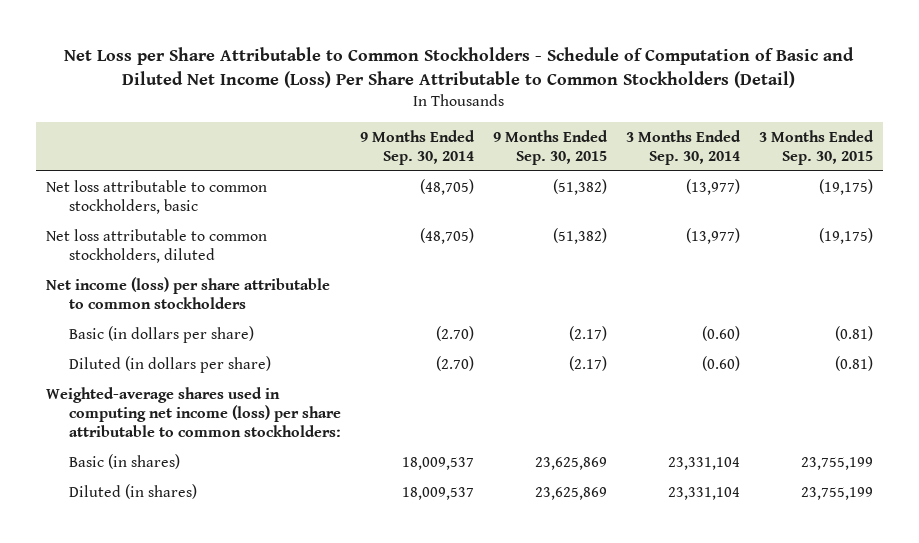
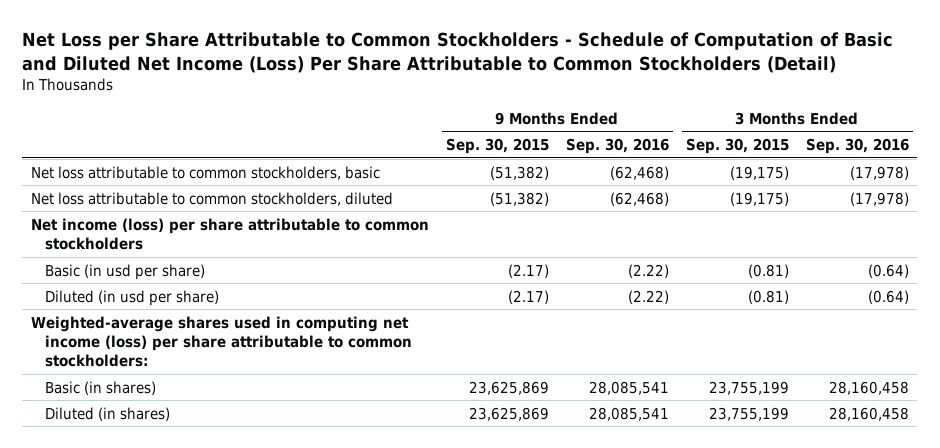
[359,130,475,165] 9 Months Ended Sep. 30, 2014 -> none
[626,130,742,165] 3 Months Ended Sep. 30, 2014 -> none
none -> [565,138,669,155] Sep. 30, 2016
none -> [805,138,909,155] Sep. 30, 2016
[68,325,254,343] Basic (in dollars per share) -> [45,263,206,280] Basic (in usd per share)
[68,355,271,373] Diluted (in dollars per share) -> [45,289,220,306] Diluted (in usd per share)

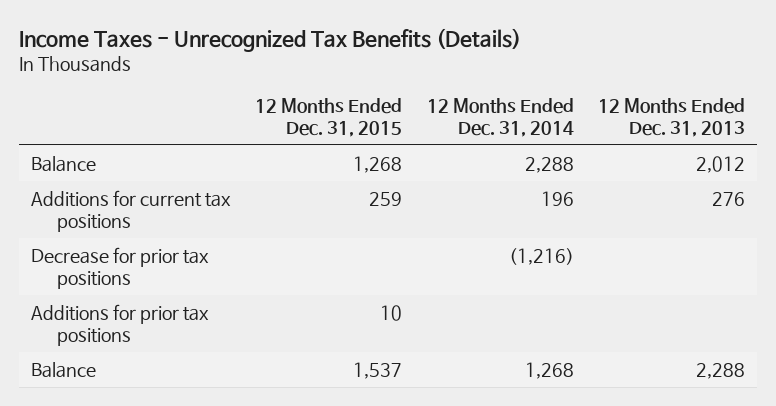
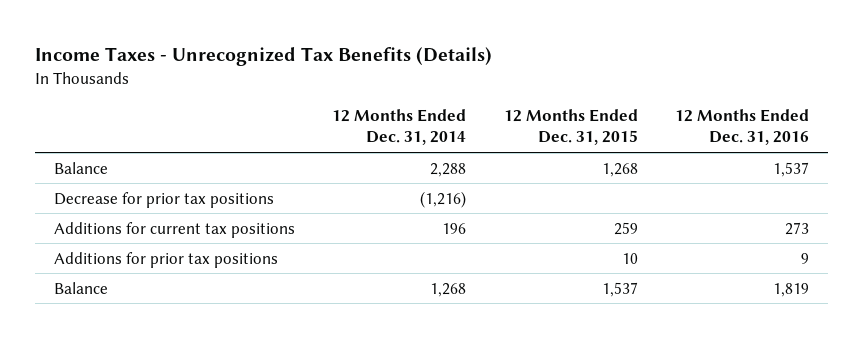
[598,97,746,137] 12 Months Ended Dec. 31, 2013 -> none
none -> [675,109,810,146] 12 Months Ended Dec. 31, 2016
[30,189,231,232] Additions for current tax positions -> [53,221,295,238] Additions for current tax positions

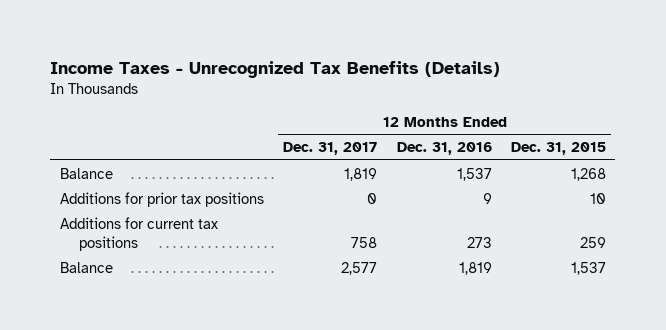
[332,109,467,146] 12 Months Ended Dec. 31, 2014 -> none
none -> [283,142,378,156] Dec. 31, 2017
[53,191,274,208] Decrease for prior tax positions -> none
[53,221,295,238] Additions for current tax positions -> [60,216,219,252] Additions for current tax positions

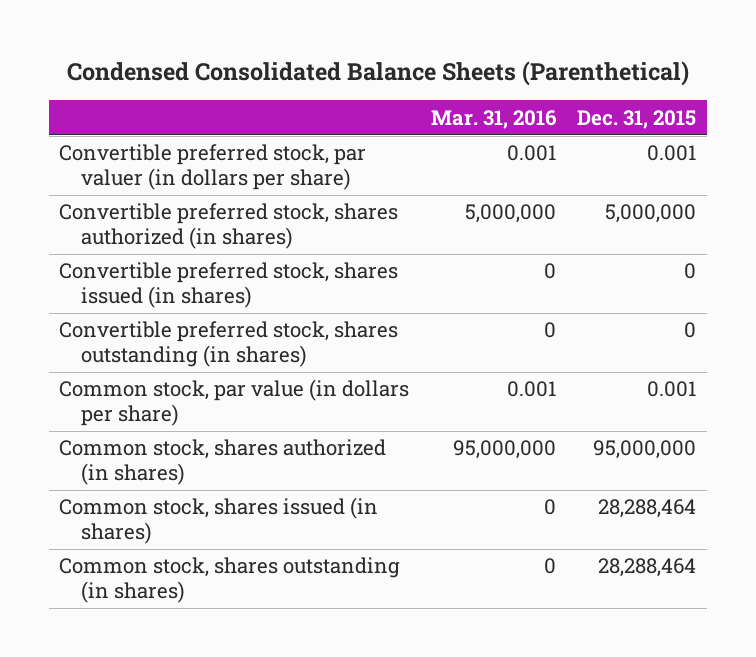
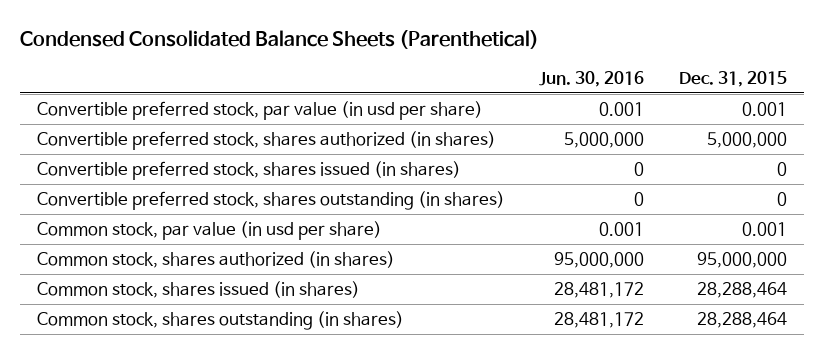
[430,109,557,129] Mar. 31, 2016 -> none
none -> [539,70,645,87] Jun. 30, 2016
[59,144,367,191] Convertible preferred stock, par valuer (in dollars per share) -> [36,101,483,121] Convertible preferred stock, par value (in usd per share)
[59,379,410,427] Common stock, par value (in dollars per share) -> [36,221,382,241] Common stock, par value (in usd per share)

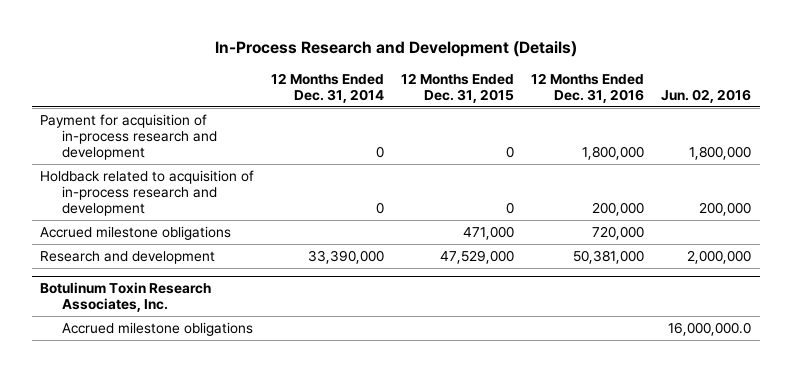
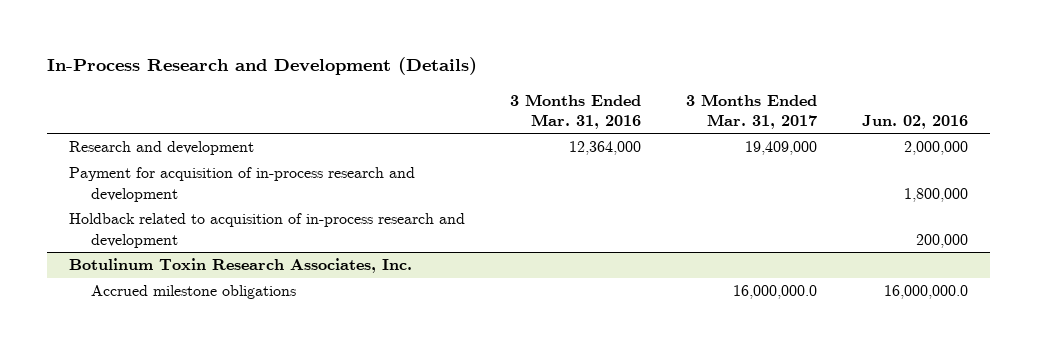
[271,72,385,103] 12 Months Ended Dec. 31, 2014 -> none
[401,72,515,103] 12 Months Ended Dec. 31, 2015 -> none
[531,72,645,103] 12 Months Ended Dec. 31, 2016 -> none
none -> [510,93,642,129] 3 Months Ended Mar. 31, 2016
none -> [685,93,817,129] 3 Months Ended Mar. 31, 2017
[40,250,216,264] Research and development -> [69,141,255,156] Research and development
[40,225,232,240] Accrued milestone obligations -> none

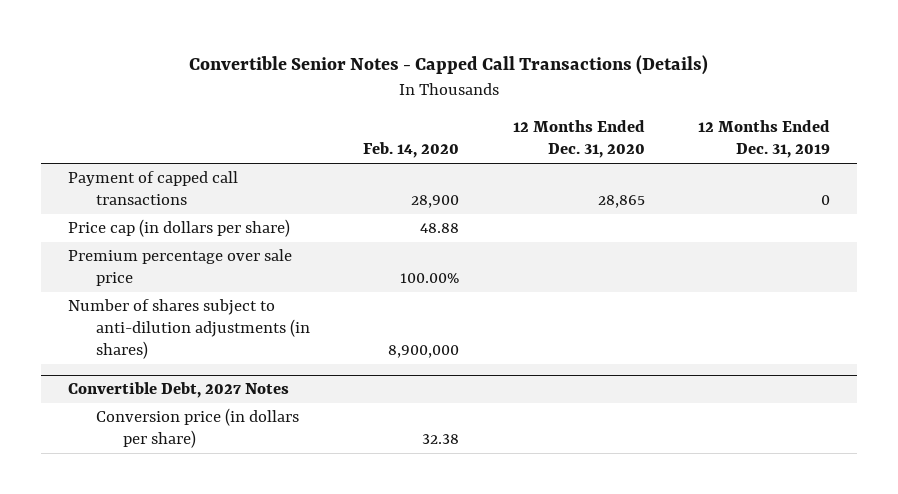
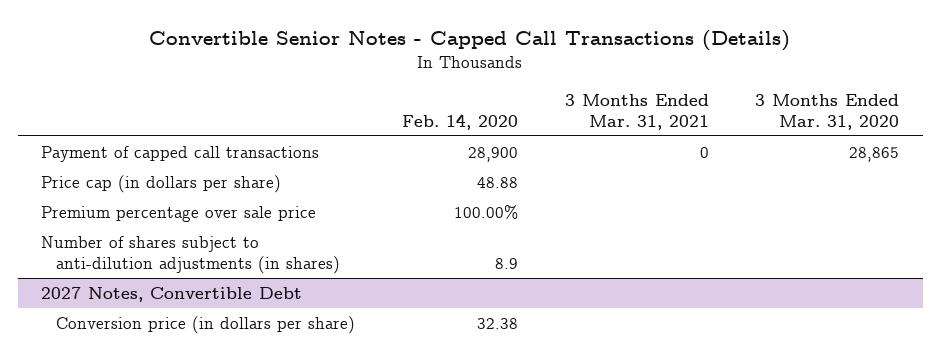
[512,120,645,159] 12 Months Ended Dec. 31, 2020 -> none
[697,120,830,159] 12 Months Ended Dec. 31, 2019 -> none
none -> [564,93,709,130] 3 Months Ended Mar. 31, 2021
none -> [755,93,900,130] 3 Months Ended Mar. 31, 2020
[388,345,460,359] 8,900,000 -> [495,257,519,269] 8.9
[68,382,290,399] Convertible Debt, 2027 Notes -> [41,286,303,302] 2027 Notes, Convertible Debt

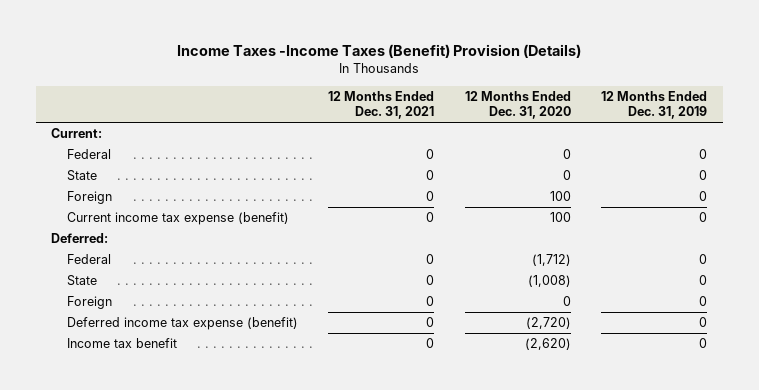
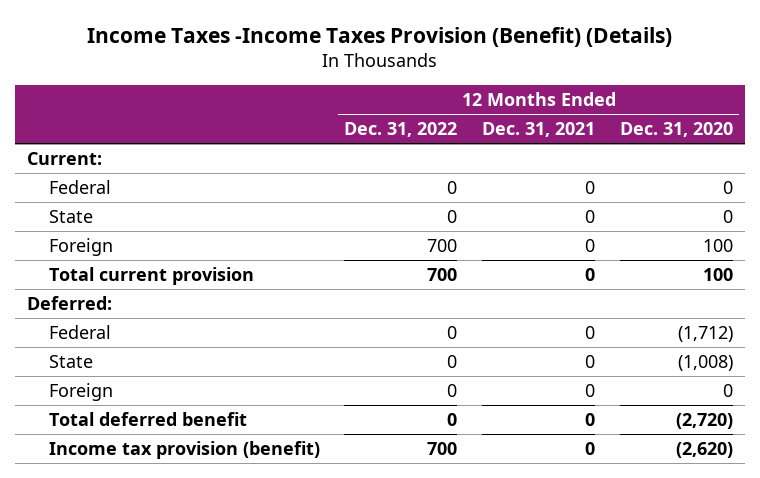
[177,43,582,58] Income Taxes -Income Taxes (Benefit) Provision (Details) -> [86,26,672,47] Income Taxes -Income Taxes Provision (Benefit) (Details)
[601,90,708,120] 12 Months Ended Dec. 31, 2019 -> none
none -> [344,122,458,138] Dec. 31, 2022
[66,212,289,226] Current income tax expense (benefit) -> [48,266,254,285] Total current provision
[66,317,298,331] Deferred income tax expense (benefit) -> [48,411,247,426] Total deferred benefit
[66,338,177,349] Income tax benefit -> [48,440,320,459] Income tax provision (benefit)

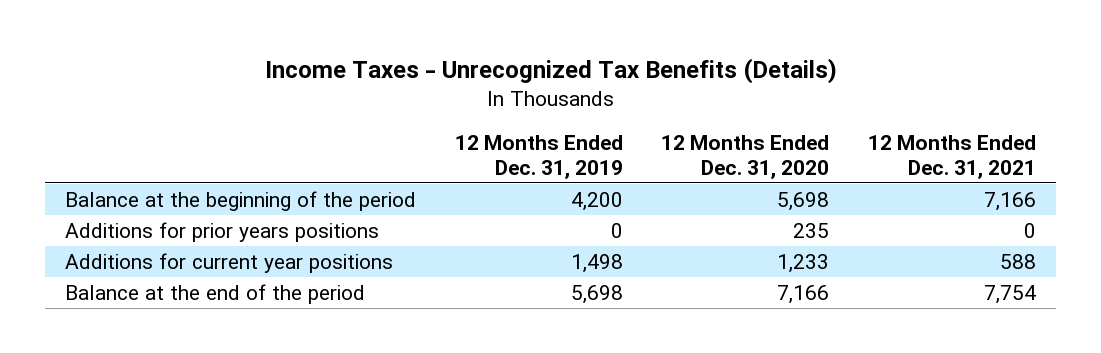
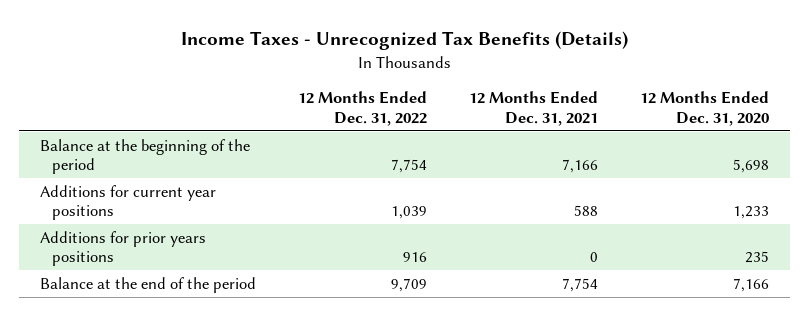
[454,135,623,179] 12 Months Ended Dec. 31, 2019 -> none
none -> [298,90,428,126] 12 Months Ended Dec. 31, 2022
[64,222,379,243] Additions for prior years positions -> [40,230,207,267] Additions for prior years positions

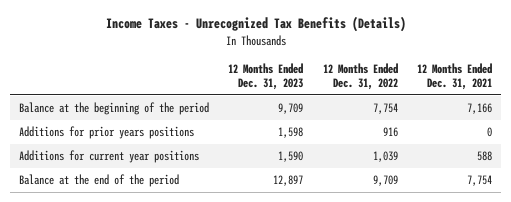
[639,90,769,126] 12 Months Ended Dec. 31, 2020 -> none
none -> [228,62,304,91] 12 Months Ended Dec. 31, 2023
[40,184,217,221] Additions for current year positions -> [19,150,200,164] Additions for current year positions

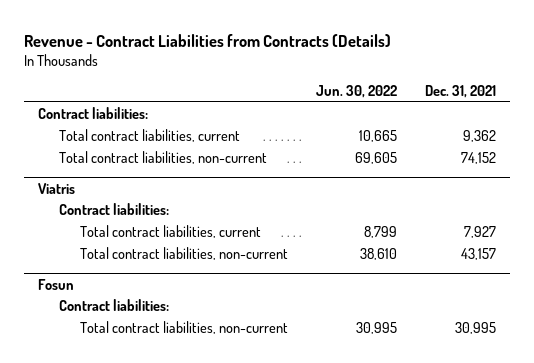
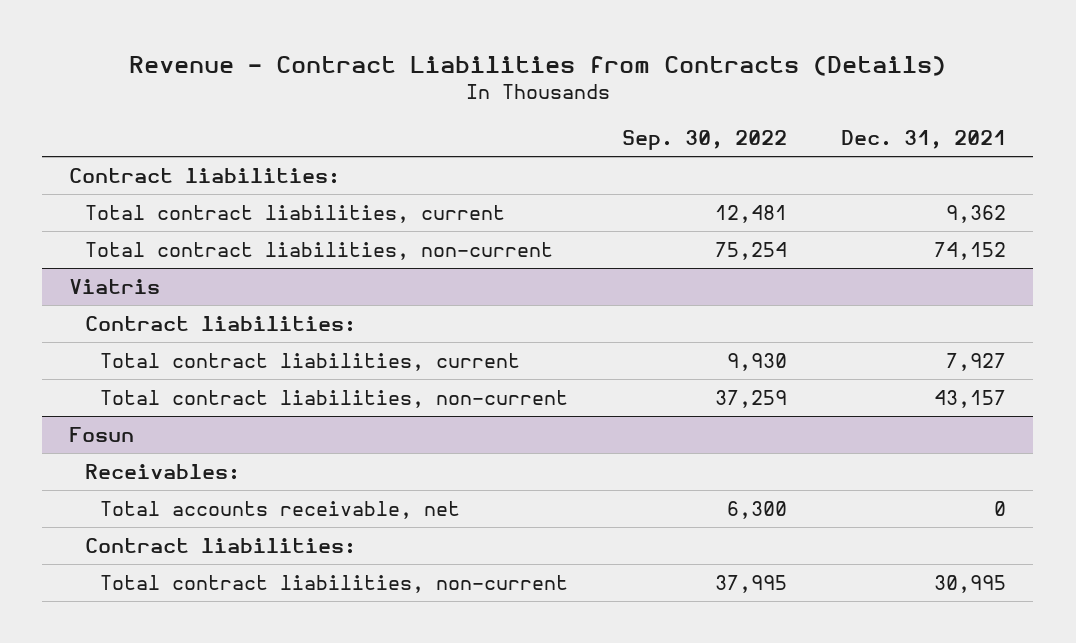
[315,85,397,99] Jun. 30, 2022 -> none
none -> [622,130,788,151] Sep. 30, 2022
none -> [84,464,240,481] Receivables:
none -> [100,501,461,520] Total accounts receivable, net

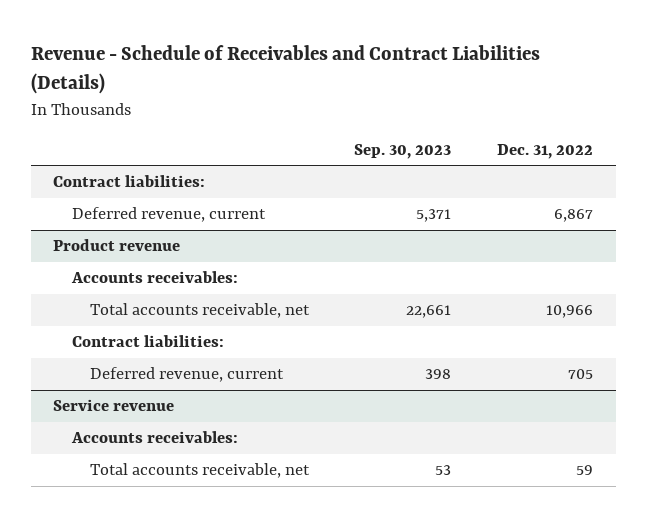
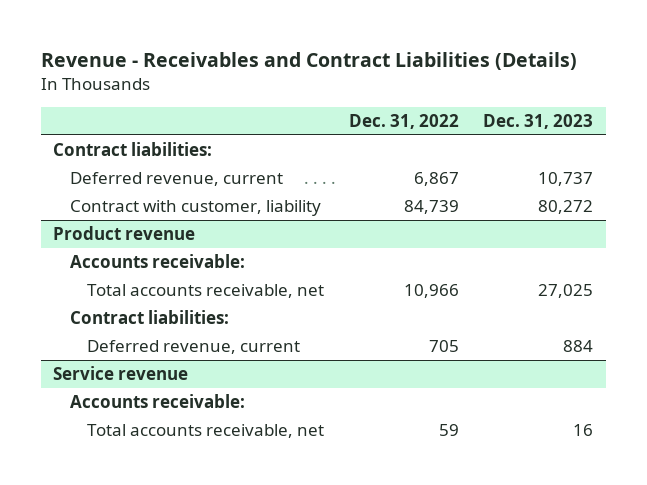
[30,44,540,95] Revenue - Schedule of Receivables and Contract Liabilities (Details) -> [40,52,577,71] Revenue - Receivables and Contract Liabilities (Details)
[354,143,452,159] Sep. 30, 2023 -> none
none -> [483,114,594,130] Dec. 31, 2023
none -> [69,200,321,217] Contract with customer, liability
[70,271,238,284] Accounts receivables: -> [69,254,245,269] Accounts receivable:
[70,431,238,444] Accounts receivables: -> [69,394,245,409] Accounts receivable:

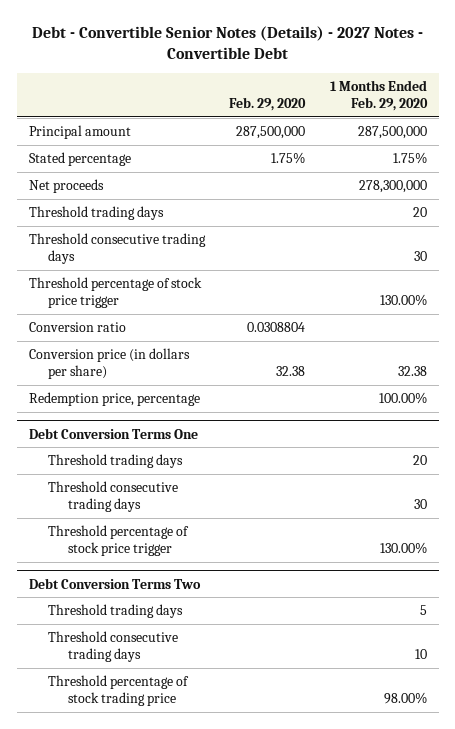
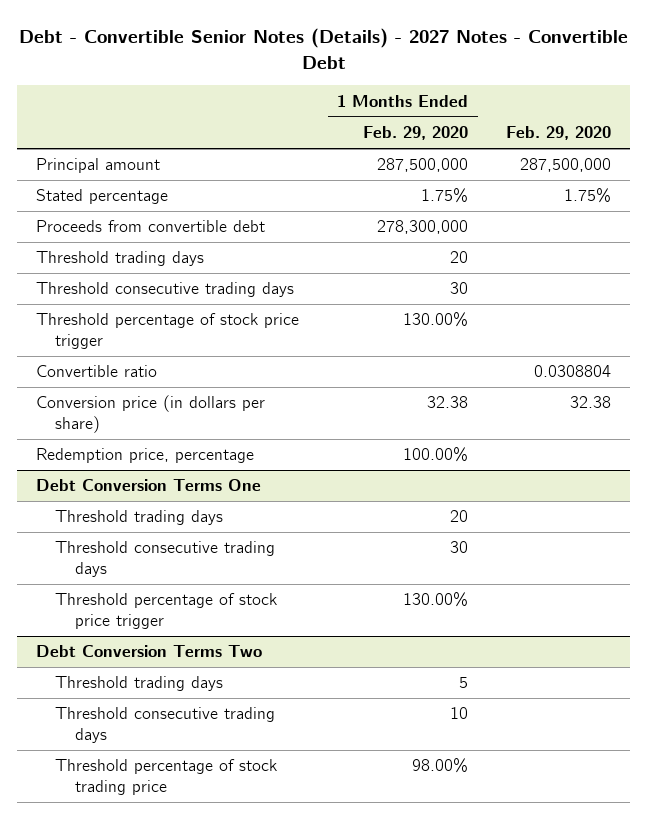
[28,179,104,194] Net proceeds -> [36,220,266,233] Proceeds from convertible debt
[28,322,126,333] Conversion ratio -> [36,365,158,378] Convertible ratio

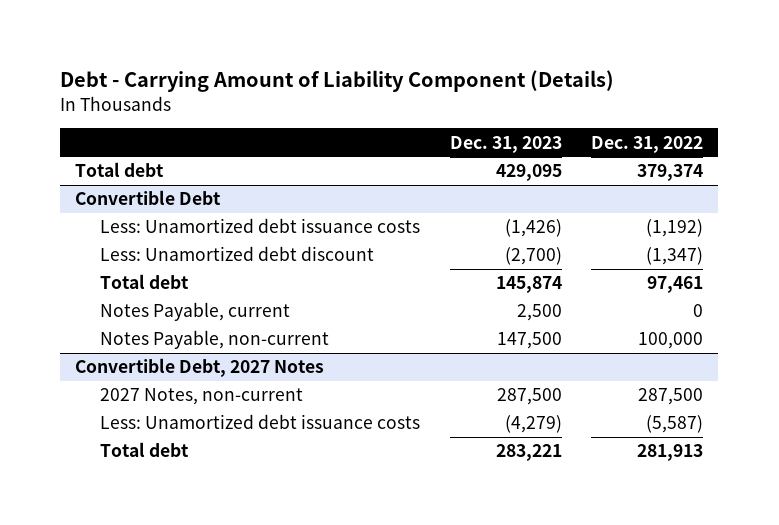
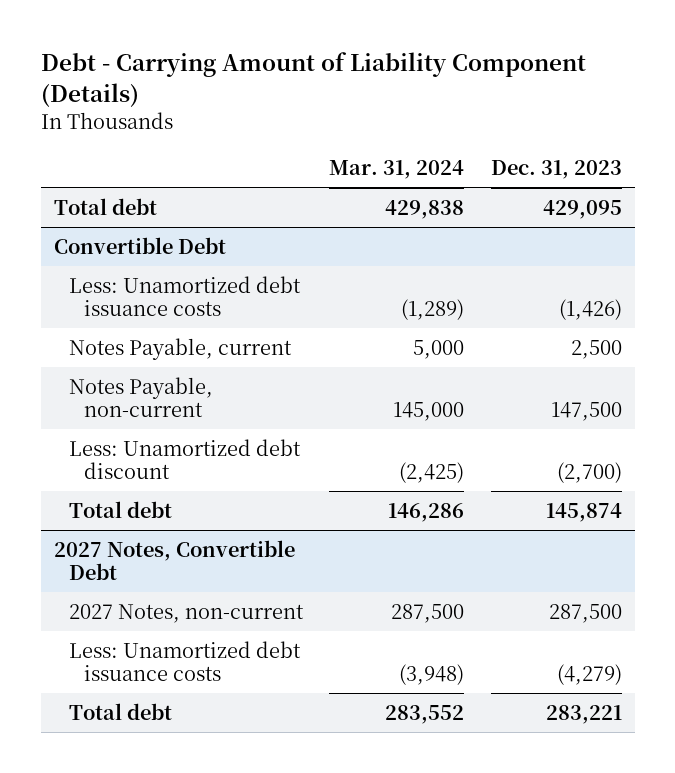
[591,135,704,153] Dec. 31, 2022 -> none
none -> [329,160,465,180] Mar. 31, 2024
[100,246,375,262] Less: Unamortized debt discount -> [69,438,302,479] Less: Unamortized debt discount
[100,274,190,290] Total debt -> [69,500,173,518] Total debt
[75,358,325,378] Convertible Debt, 2027 Notes -> [53,539,295,580] 2027 Notes, Convertible Debt

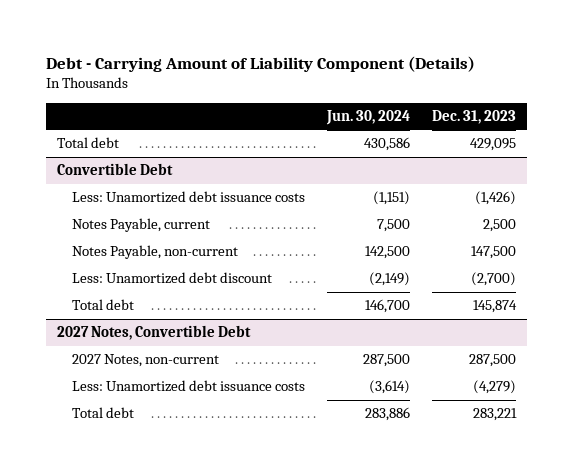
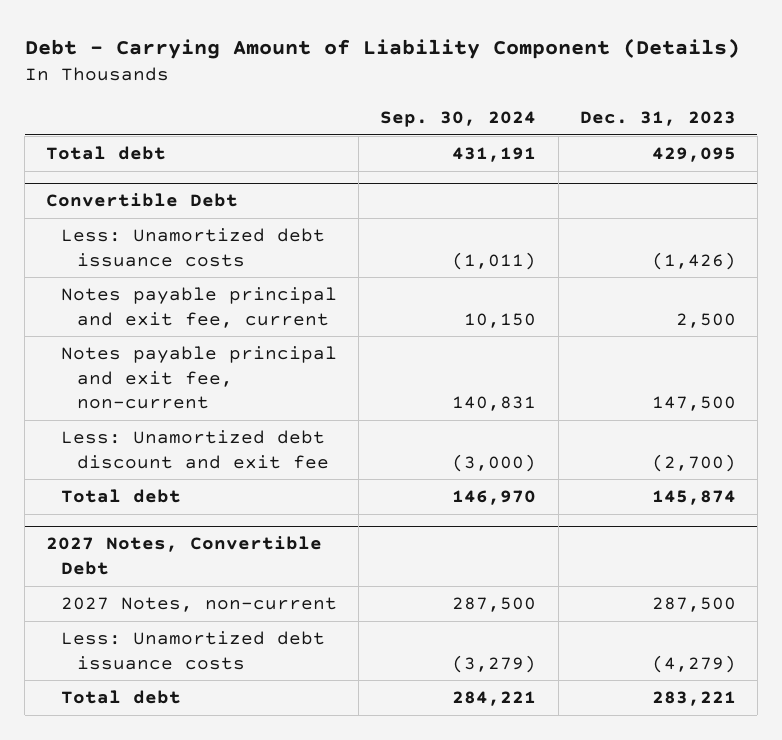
[326,109,411,125] Jun. 30, 2024 -> none
none -> [380,110,537,127] Sep. 30, 2024
[72,218,211,233] Notes Payable, current -> [61,287,338,328] Notes payable principal and exit fee, current
[72,245,239,260] Notes Payable, non-current -> [61,346,338,410] Notes payable principal and exit fee, non-current
[72,272,273,285] Less: Unamortized debt discount -> [61,430,329,469] Less: Unamortized debt discount and exit fee

